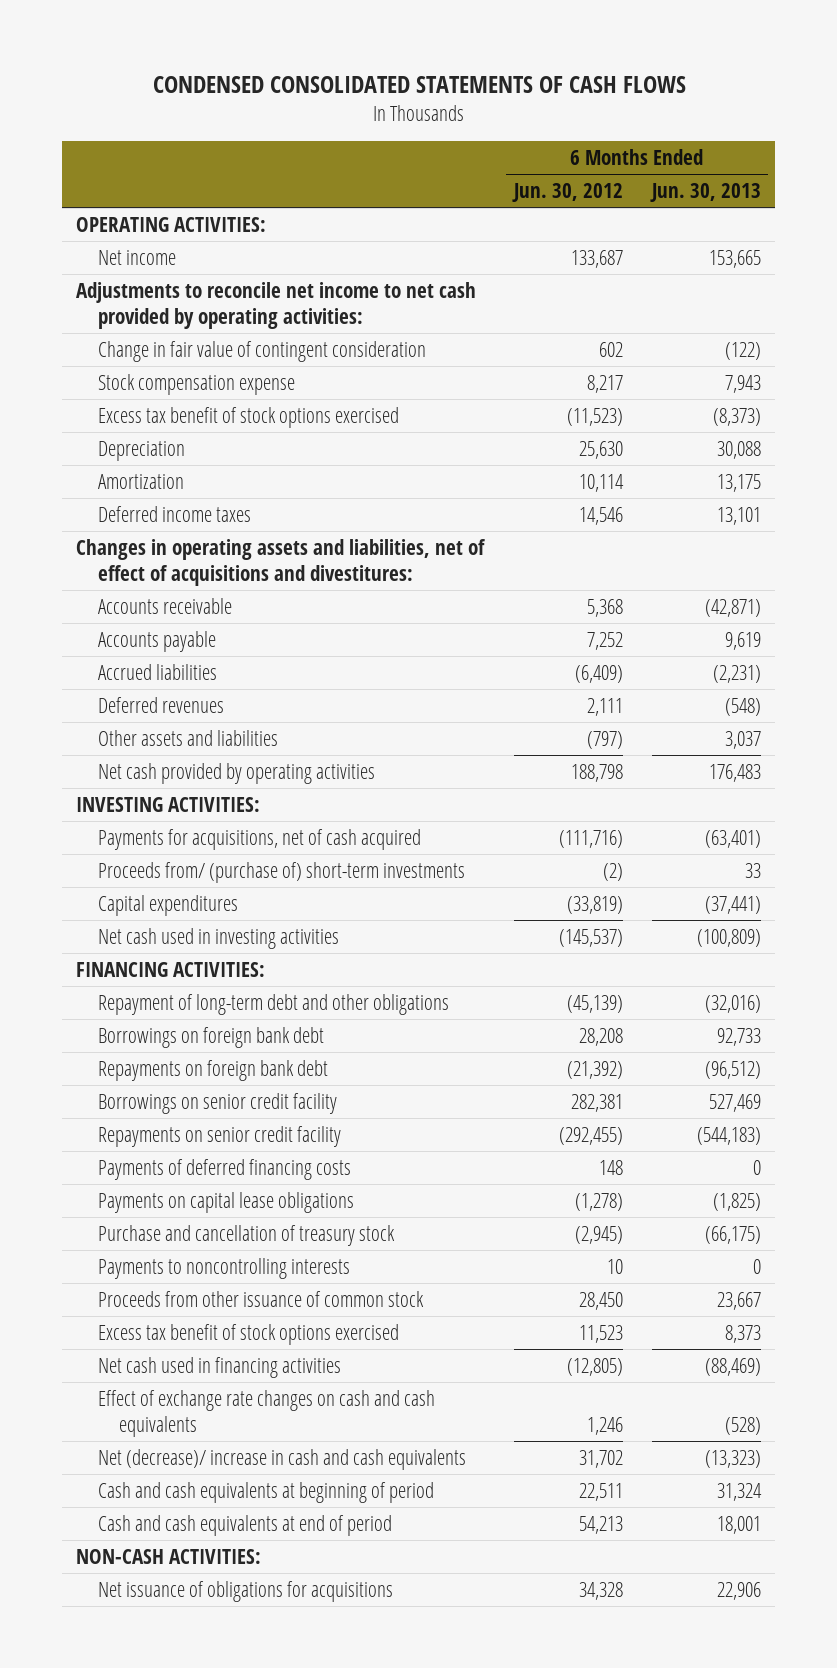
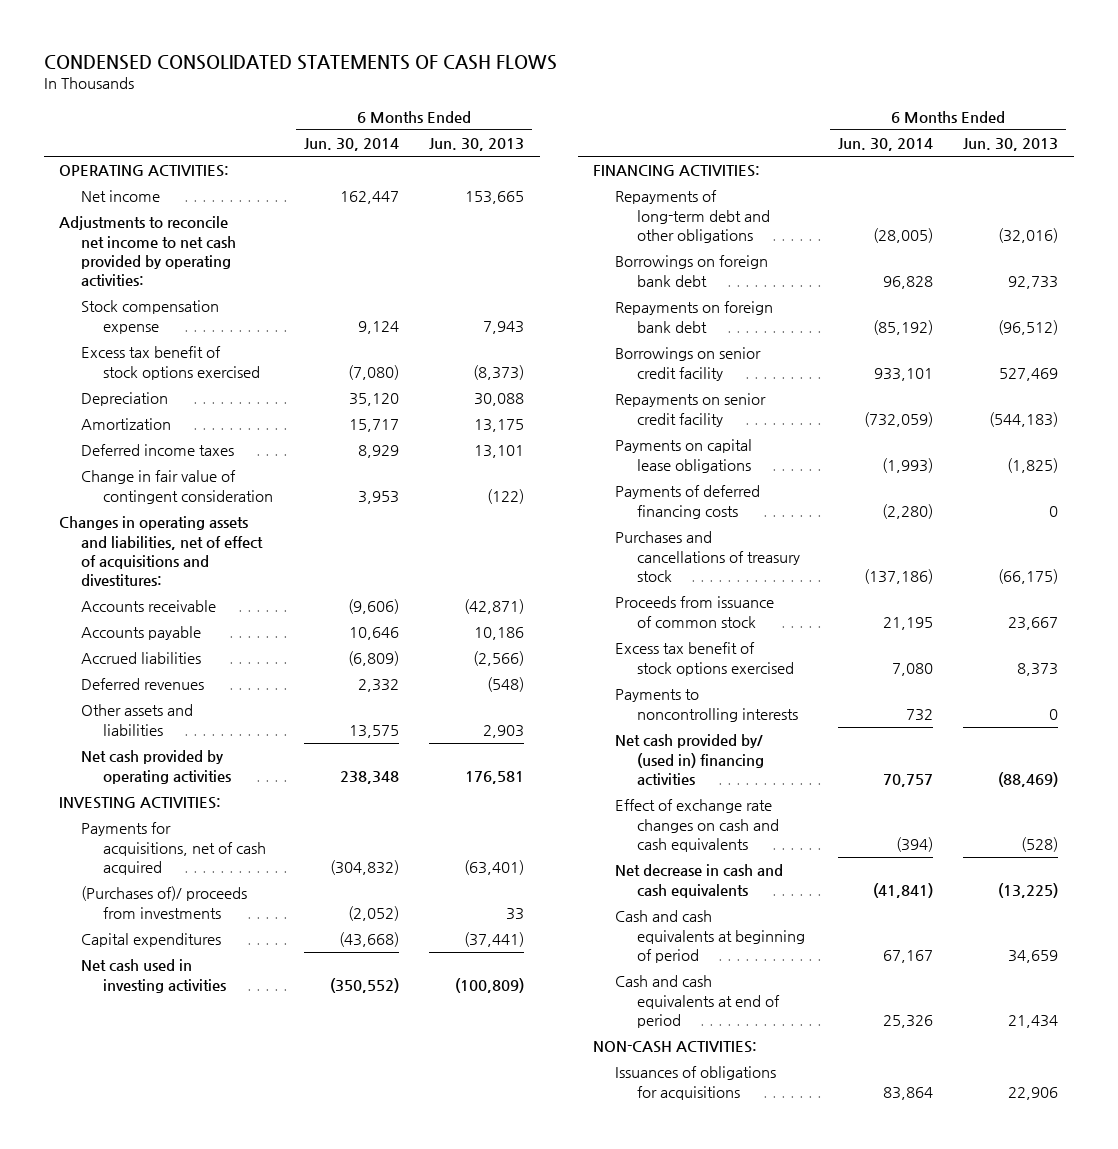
[511,182,623,202] Jun. 30, 2012 -> none
none -> [303,138,399,152] Jun. 30, 2014
[97,340,426,362] Change in fair value of contingent consideration -> [81,470,273,504] Change in fair value of contingent consideration
[724,631,761,650] 9,619 -> [474,627,525,641] 10,186
[712,664,761,683] (2,231) -> [473,651,525,667] (2,566)
[724,730,761,749] 3,037 -> [483,724,525,738] 2,903
[708,763,761,782] 176,483 -> [465,770,525,784] 176,581
[97,861,465,883] Proceeds from/ (purchase of) short-term investments -> [81,886,248,919] (Purchases of)/ proceeds from investments
[97,993,449,1015] Repayment of long-term debt and other obligations -> [615,190,770,244] Repayments of long-term debt and other obligations
[97,1158,351,1180] Payments of deferred financing costs -> [615,485,761,519] Payments of deferred financing costs
[97,1224,395,1246] Purchase and cancellation of treasury stock -> [615,531,800,583] Purchases and cancellations of treasury stock
[97,1290,424,1307] Proceeds from other issuance of common stock -> [615,596,775,628] Proceeds from issuance of common stock
[97,1257,350,1279] Payments to noncontrolling interests -> [615,689,798,722] Payments to noncontrolling interests
[97,1356,341,1378] Net cash used in financing activities -> [615,734,764,786] Net cash provided by/ (used in) financing activities
[97,1448,466,1470] Net (decrease)/ increase in cash and cash equivalents -> [615,864,784,898] Net decrease in cash and cash equivalents
[704,1449,761,1468] (13,323) -> [998,882,1059,898] (13,225)
[716,1482,762,1501] 31,324 -> [1008,950,1059,964] 34,659
[716,1515,761,1534] 18,001 -> [1008,1015,1059,1029] 21,434
[97,1580,393,1602] Net issuance of obligations for acquisitions -> [615,1066,777,1100] Issuances of obligations for acquisitions

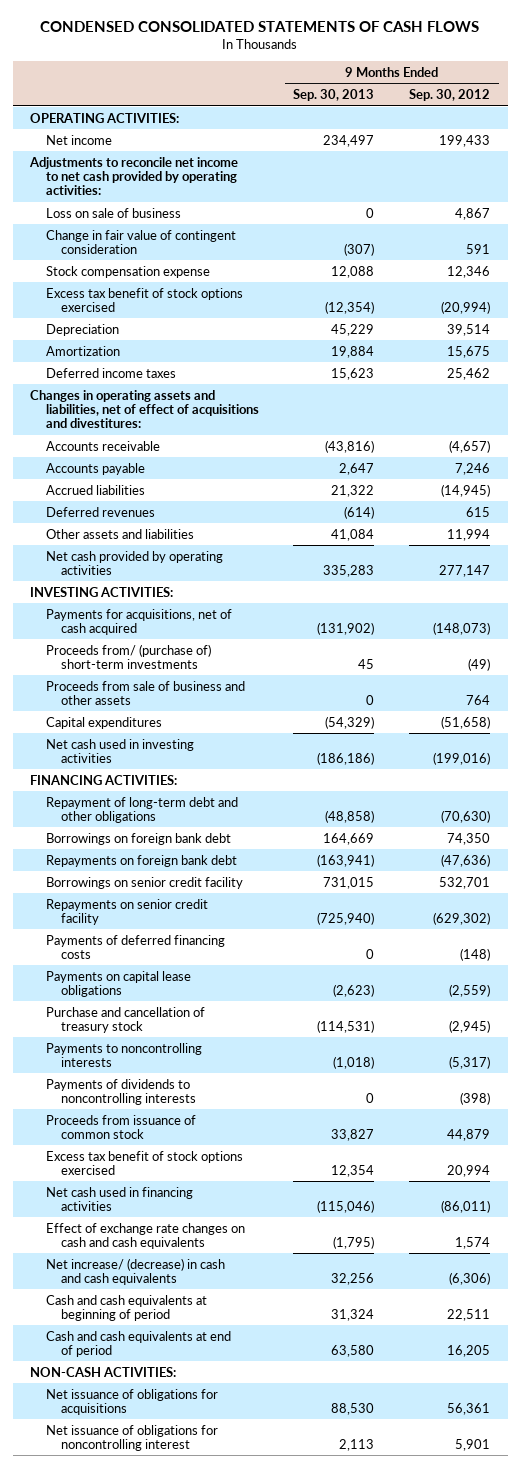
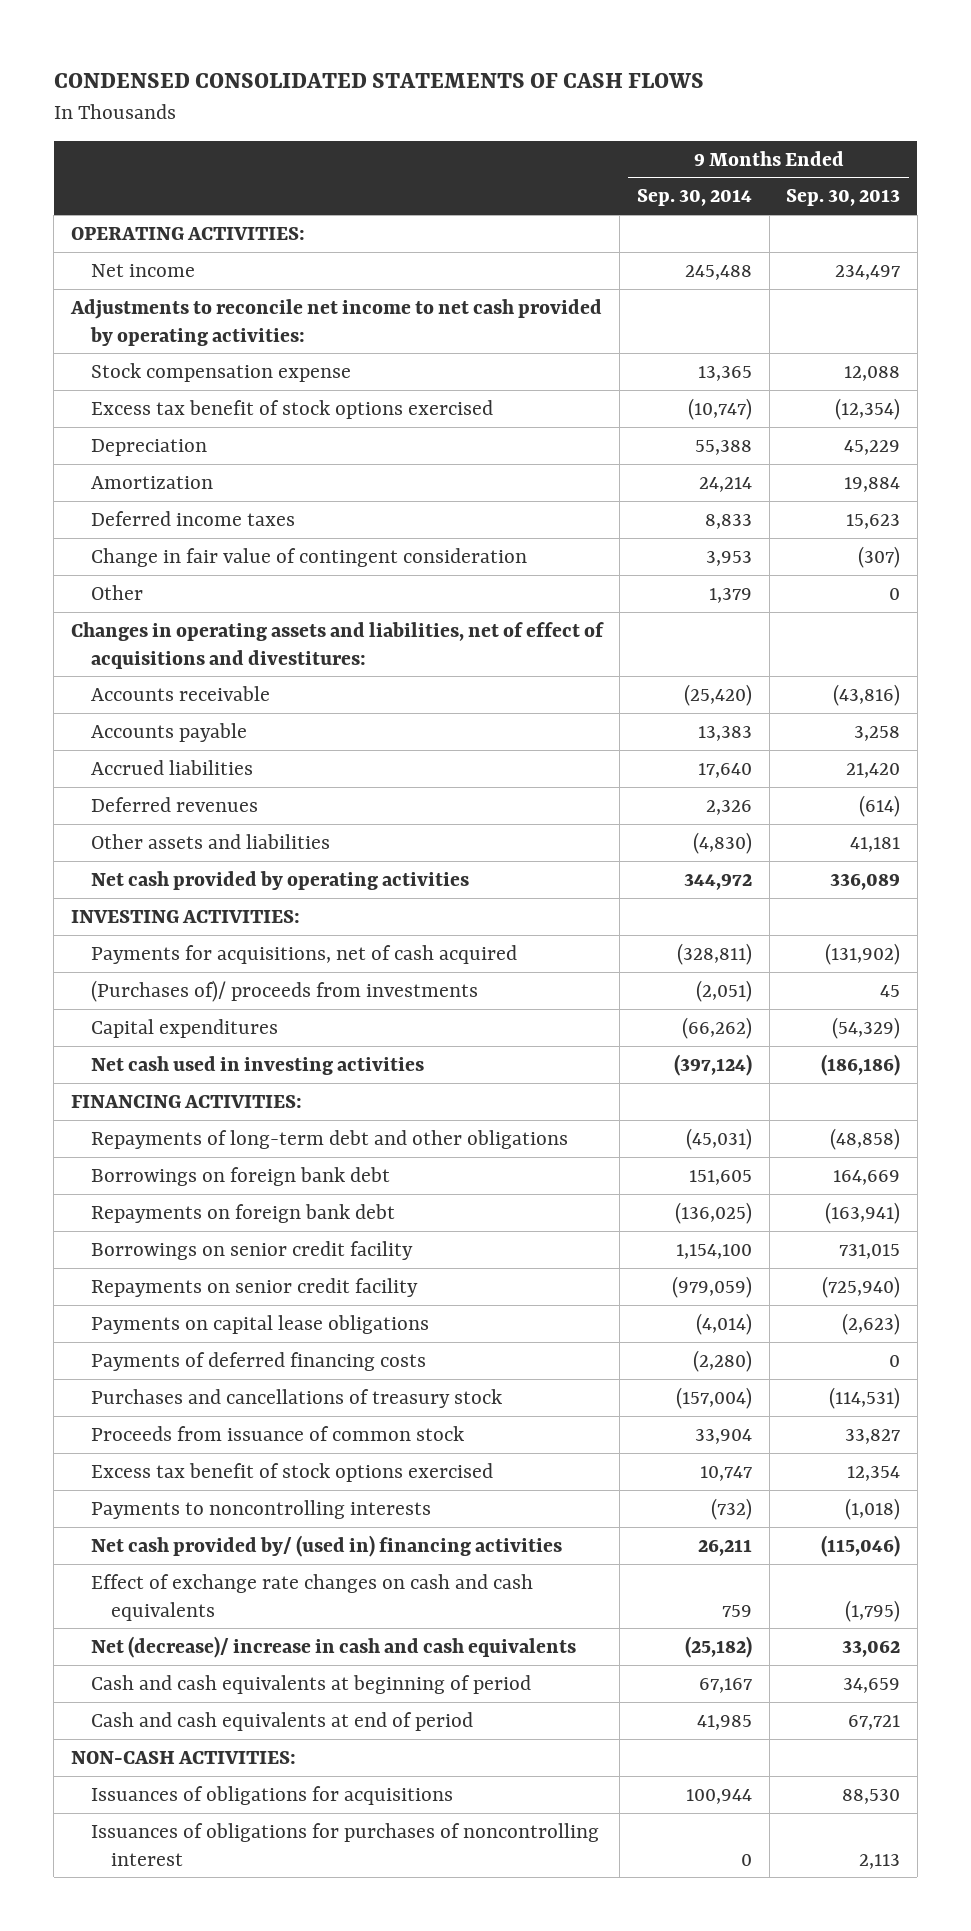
[409,89,491,102] Sep. 30, 2012 -> none
none -> [636,189,752,207] Sep. 30, 2014
[45,207,181,218] Loss on sale of business -> none
[45,229,236,254] Change in fair value of contingent consideration -> [90,547,527,567] Change in fair value of contingent consideration
none -> [90,584,143,600] Other
[339,462,375,475] 2,647 -> [854,725,901,741] 3,258
[331,484,375,497] 21,322 -> [846,762,901,778] 21,420
[331,528,375,541] 41,084 -> [850,836,901,852] 41,181
[323,564,375,577] 335,283 -> [830,872,901,890] 336,089
[45,680,245,705] Proceeds from sale of business and other assets -> none
[45,643,211,669] Proceeds from/ (purchase of) short-term investments -> [90,979,478,1002] (Purchases of)/ proceeds from investments
[45,796,238,823] Repayment of long-term debt and other obligations -> [90,1129,568,1149] Repayments of long-term debt and other obligations
[45,1078,197,1105] Payments of dividends to noncontrolling interests -> none
[45,934,225,959] Payments of deferred financing costs -> [90,1351,426,1371] Payments of deferred financing costs
[45,1006,205,1033] Purchase and cancellation of treasury stock -> [90,1388,502,1408] Purchases and cancellations of treasury stock
[45,1042,202,1067] Payments to noncontrolling interests -> [90,1499,431,1519] Payments to noncontrolling interests
[45,1186,193,1211] Net cash used in financing activities -> [90,1534,562,1557] Net cash provided by/ (used in) financing activities
[45,1257,225,1285] Net increase/ (decrease) in cash and cash equivalents -> [90,1635,576,1658] Net (decrease)/ increase in cash and cash equivalents
[331,1272,375,1285] 32,256 -> [842,1639,901,1657] 33,062
[331,1308,375,1321] 31,324 -> [843,1677,901,1693] 34,659
[331,1344,375,1357] 63,580 -> [848,1714,901,1730] 67,721
[45,1388,218,1415] Net issuance of obligations for acquisitions -> [90,1785,453,1805] Issuances of obligations for acquisitions
[45,1424,218,1451] Net issuance of obligations for noncontrolling interest -> [90,1822,599,1866] Issuances of obligations for purchases of noncontrolling interest

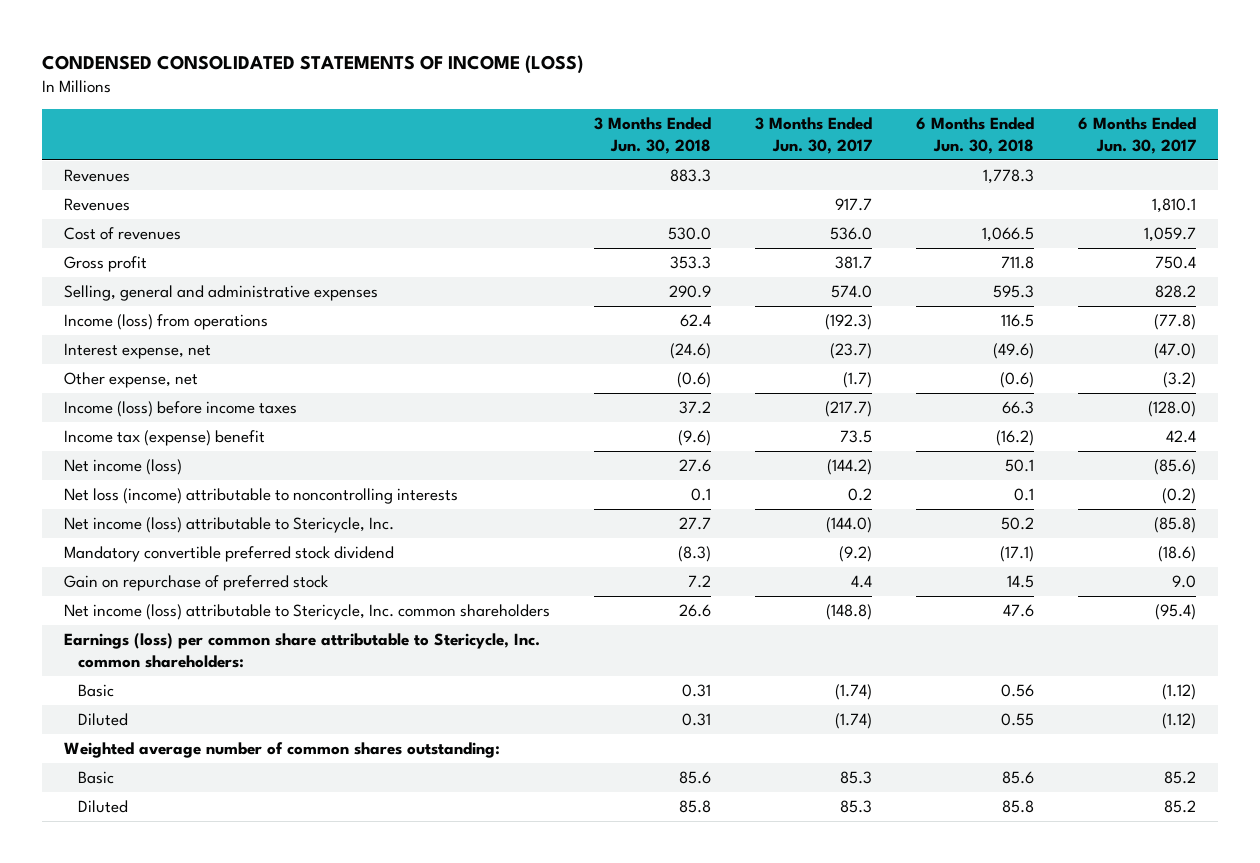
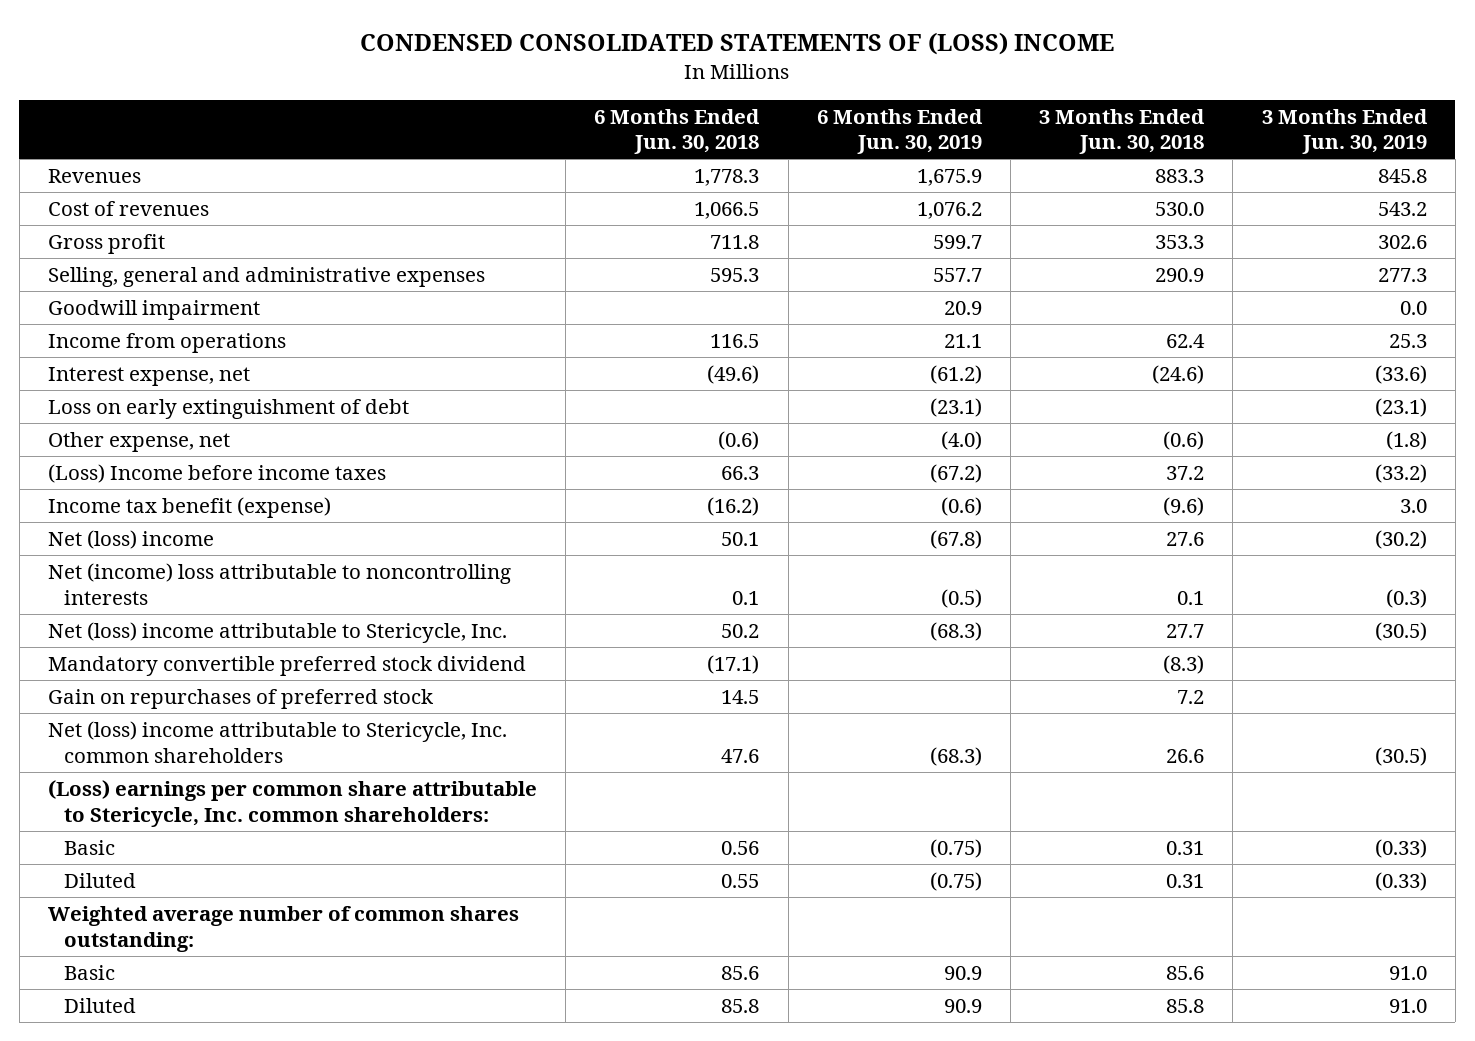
[42,54,584,74] CONDENSED CONSOLIDATED STATEMENTS OF INCOME (LOSS) -> [360,32,1115,56] CONDENSED CONSOLIDATED STATEMENTS OF (LOSS) INCOME
[754,116,872,154] 3 Months Ended Jun. 30, 2017 -> none
[1077,116,1196,154] 6 Months Ended Jun. 30, 2017 -> none
none -> [816,108,983,155] 6 Months Ended Jun. 30, 2019
none -> [1261,108,1428,155] 3 Months Ended Jun. 30, 2019
[64,198,131,212] Revenues -> none
none -> [47,300,260,321] Goodwill impairment
[64,314,269,331] Income (loss) from operations -> [47,333,286,354] Income from operations
none -> [47,399,409,420] Loss on early extinguishment of debt
[64,401,298,418] Income (loss) before income taxes -> [47,464,386,484] (Loss) Income before income taxes
[64,430,266,447] Income tax (expense) benefit -> [47,497,331,519] Income tax benefit (expense)
[64,459,183,476] Net income (loss) -> [47,530,214,550] Net (loss) income
[64,488,459,505] Net loss (income) attributable to noncontrolling interests -> [47,563,511,605] Net (income) loss attributable to noncontrolling interests
[64,517,395,534] Net income (loss) attributable to Stericycle, Inc. -> [47,622,507,644] Net (loss) income attributable to Stericycle, Inc.
[64,575,329,592] Gain on repurchase of preferred stock -> [47,689,434,710] Gain on repurchases of preferred stock
[64,604,551,621] Net income (loss) attributable to Stericycle, Inc. common shareholders -> [47,721,507,763] Net (loss) income attributable to Stericycle, Inc. common shareholders
[64,633,541,668] Earnings (loss) per common share attributable to Stericycle, Inc. common shareholders: -> [47,780,537,827] (Loss) earnings per common share attributable to Stericycle, Inc. common shareholders:

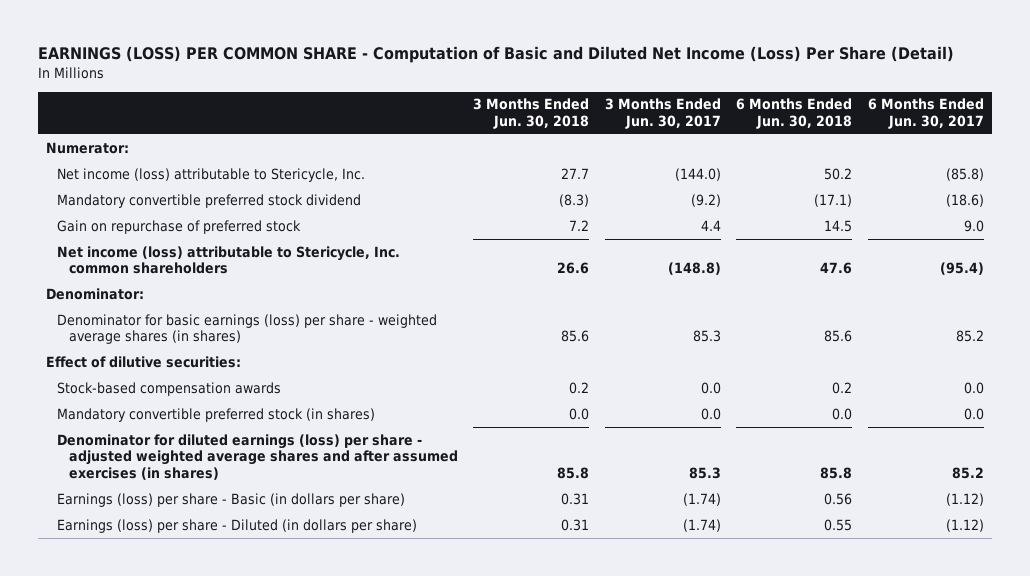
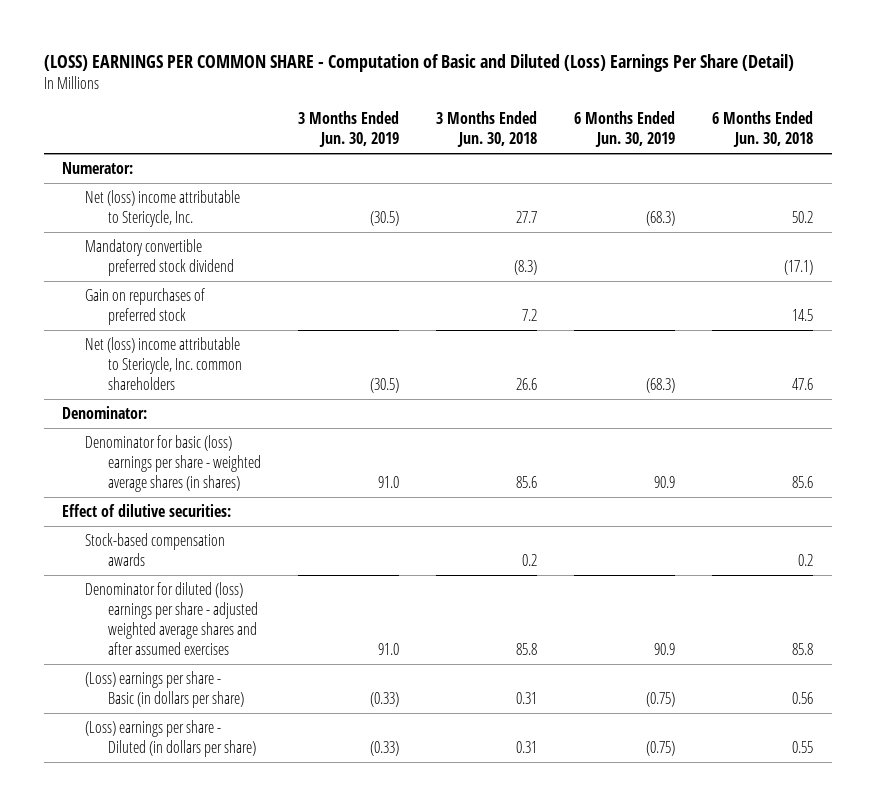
[38,46,955,64] EARNINGS (LOSS) PER COMMON SHARE - Computation of Basic and Diluted Net Income (Loss) Per Share (Detail) -> [43,53,794,72] (LOSS) EARNINGS PER COMMON SHARE - Computation of Basic and Diluted (Loss) Earnings Per Share (Detail)
[604,98,721,129] 3 Months Ended Jun. 30, 2017 -> none
[867,98,984,129] 6 Months Ended Jun. 30, 2017 -> none
none -> [297,111,399,148] 3 Months Ended Jun. 30, 2019
none -> [573,111,675,148] 6 Months Ended Jun. 30, 2019
[57,167,366,182] Net income (loss) attributable to Stericycle, Inc. -> [85,190,241,228] Net (loss) income attributable to Stericycle, Inc.
[57,219,302,234] Gain on repurchase of preferred stock -> [85,288,206,326] Gain on repurchases of preferred stock
[57,245,401,275] Net income (loss) attributable to Stericycle, Inc. common shareholders -> [85,337,242,390] Net (loss) income attributable to Stericycle, Inc. common shareholders
[57,313,438,345] Denominator for basic earnings (loss) per share - weighted average shares (in shares) -> [85,435,261,492] Denominator for basic (loss) earnings per share - weighted average shares (in shares)
[57,407,376,422] Mandatory convertible preferred stock (in shares) -> none
[57,433,459,480] Denominator for diluted earnings (loss) per share - adjusted weighted average shares and after assumed exercises (in shares) -> [85,582,258,655] Denominator for diluted (loss) earnings per share - adjusted weighted average shares and after assumed exercises
[57,492,406,507] Earnings (loss) per share - Basic (in dollars per share) -> [85,671,244,709] (Loss) earnings per share - Basic (in dollars per share)
[57,518,418,533] Earnings (loss) per share - Diluted (in dollars per share) -> [85,720,256,758] (Loss) earnings per share - Diluted (in dollars per share)

